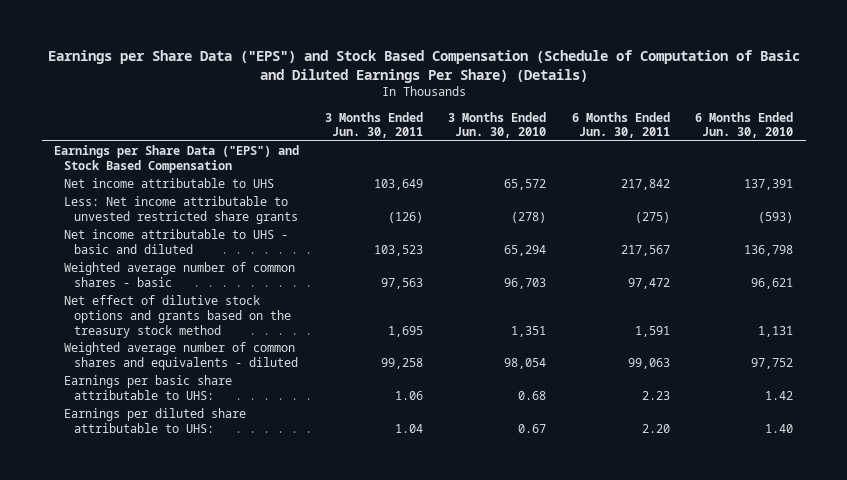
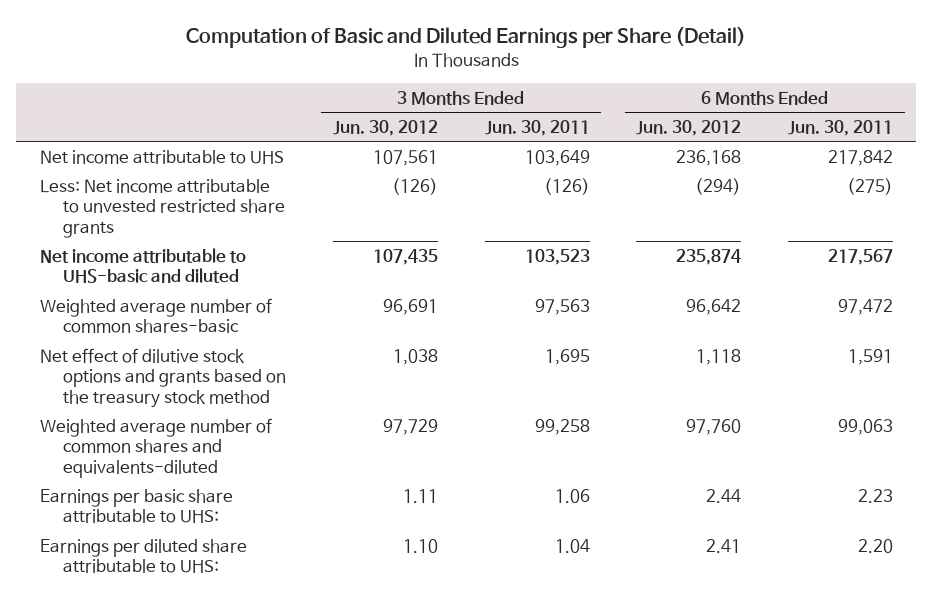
[47,49,800,83] Earnings per Share Data ("EPS") and Stock Based Compensation (Schedule of Computation of Basic and Diluted Earnings Per Share) (Details) -> [186,26,747,48] Computation of Basic and Diluted Earnings per Share (Detail)
[448,111,547,139] 3 Months Ended Jun. 30, 2010 -> none
[695,111,794,139] 6 Months Ended Jun. 30, 2010 -> none
none -> [333,119,439,136] Jun. 30, 2012
none -> [636,119,742,136] Jun. 30, 2012
[54,145,300,174] Earnings per Share Data ("EPS") and Stock Based Compensation -> none
[64,229,289,255] Net income attributable to UHS - basic and diluted -> [39,247,246,284] Net income attributable to UHS-basic and diluted
[64,262,296,288] Weighted average number of common shares - basic -> [39,297,272,334] Weighted average number of common shares-basic
[64,342,298,371] Weighted average number of common shares and equivalents - diluted -> [39,417,272,478] Weighted average number of common shares and equivalents-diluted

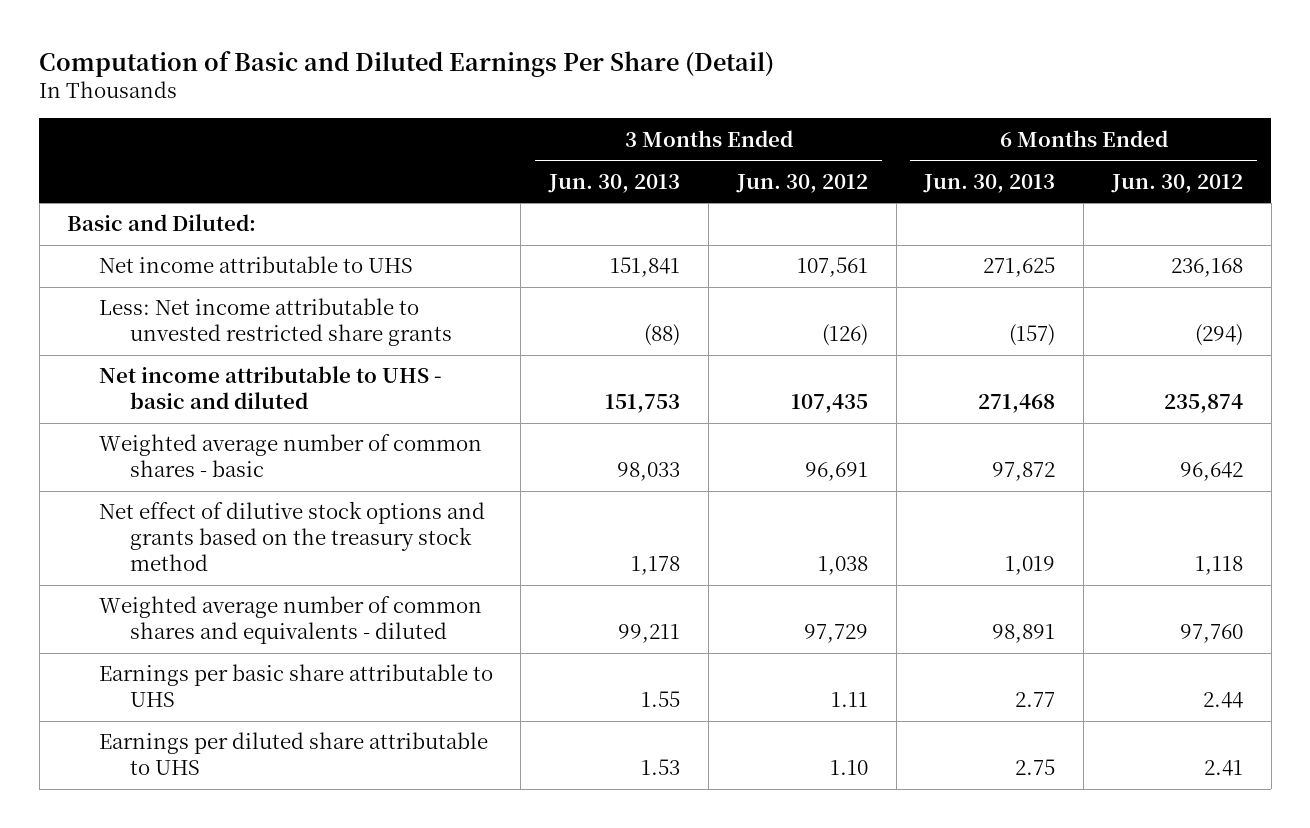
[186,26,747,48] Computation of Basic and Diluted Earnings per Share (Detail) -> [39,50,775,77] Computation of Basic and Diluted Earnings Per Share (Detail)
[484,119,590,136] Jun. 30, 2011 -> none
[788,119,894,136] Jun. 30, 2011 -> none
none -> [548,173,681,193] Jun. 30, 2013
none -> [923,173,1056,193] Jun. 30, 2013
none -> [67,214,257,232] Basic and Diluted:
[39,247,246,284] Net income attributable to UHS-basic and diluted -> [98,366,442,410] Net income attributable to UHS - basic and diluted
[39,297,272,334] Weighted average number of common shares-basic -> [98,434,482,478] Weighted average number of common shares - basic
[39,417,272,478] Weighted average number of common shares and equivalents-diluted -> [98,596,482,645] Weighted average number of common shares and equivalents - diluted
[39,488,233,524] Earnings per basic share attributable to UHS: -> [98,664,493,708] Earnings per basic share attributable to UHS
[39,538,247,574] Earnings per diluted share attributable to UHS: -> [98,732,488,776] Earnings per diluted share attributable to UHS

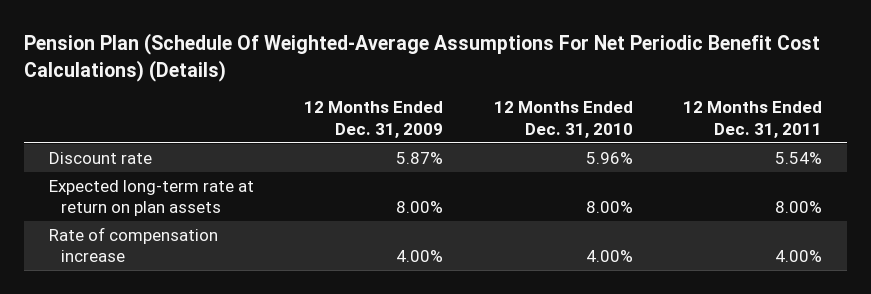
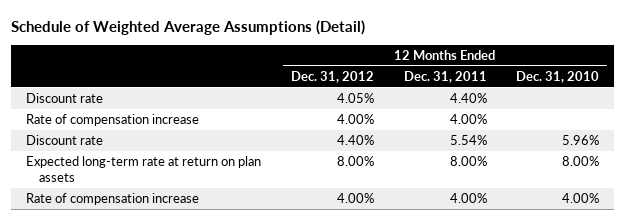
[24,33,821,82] Pension Plan (Schedule Of Weighted-Average Assumptions For Net Periodic Benefit Cost Calculations) (Details) -> [11,19,366,35] Schedule of Weighted Average Assumptions (Detail)
[304,101,444,138] 12 Months Ended Dec. 31, 2009 -> none
none -> [290,70,374,83] Dec. 31, 2012
none -> [26,93,104,104] Discount rate
none -> [26,114,200,127] Rate of compensation increase

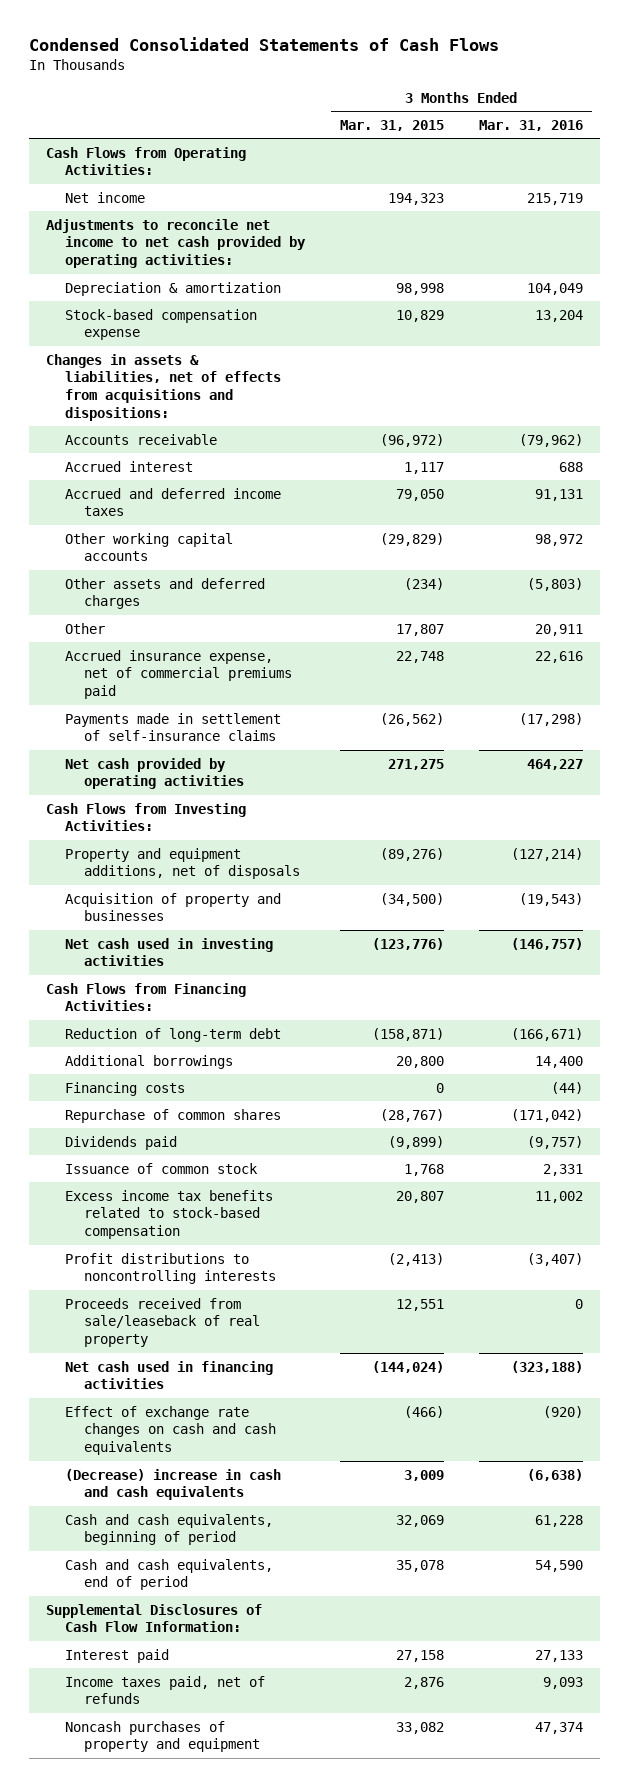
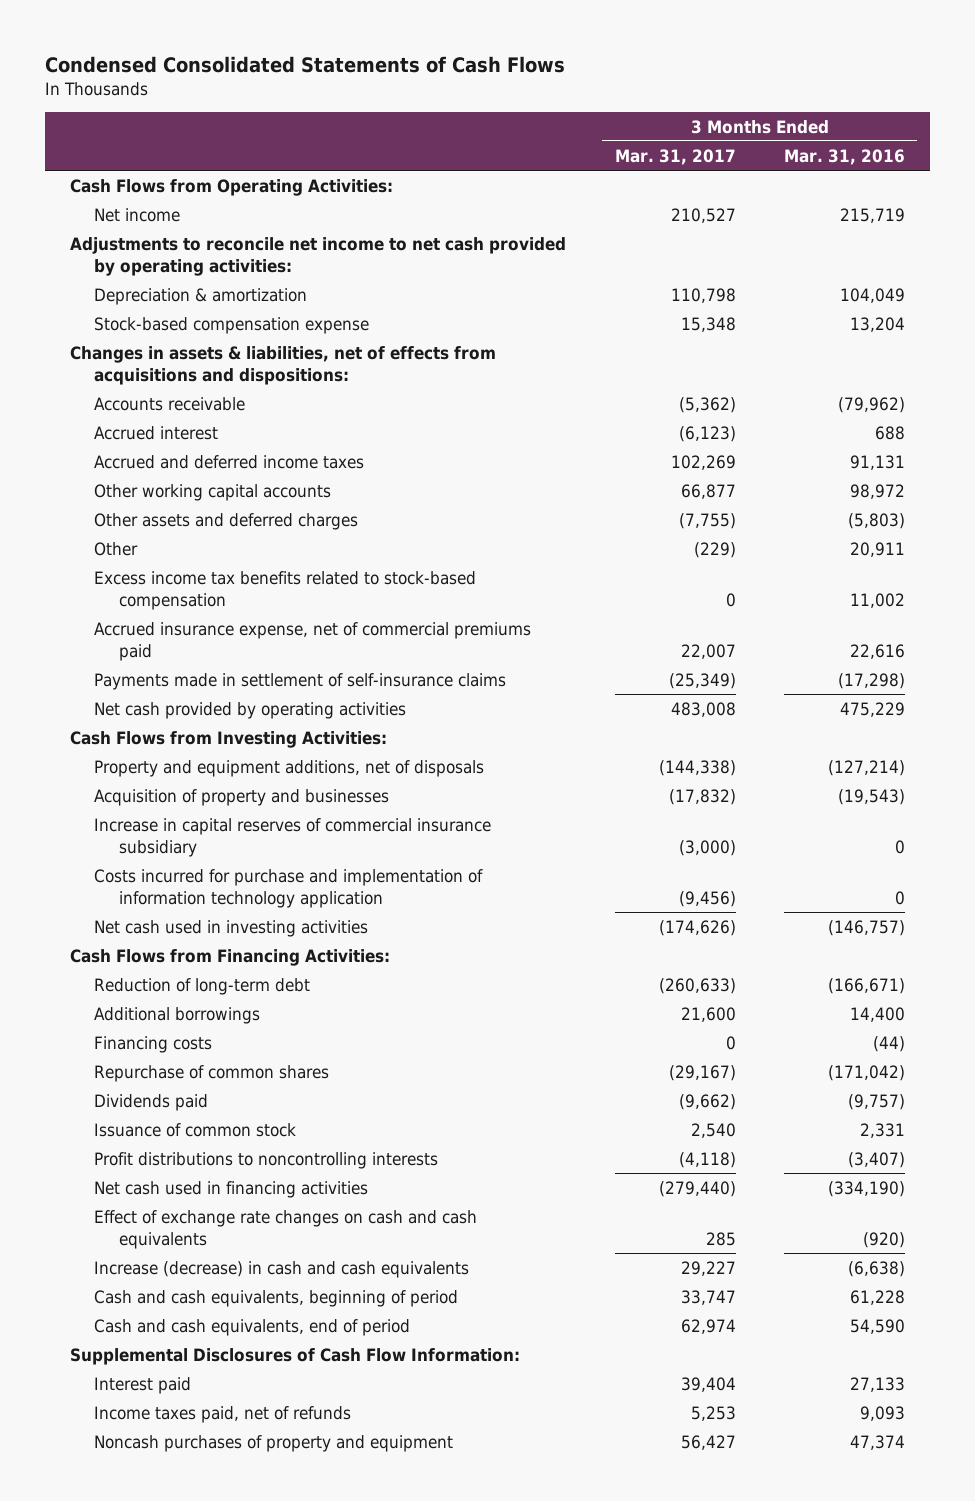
[340,119,445,131] Mar. 31, 2015 -> none
none -> [614,148,736,165] Mar. 31, 2017
[65,1189,274,1240] Excess income tax benefits related to stock-based compensation -> [94,570,477,610] Excess income tax benefits related to stock-based compensation
[526,758,583,770] 464,227 -> [840,701,906,717] 475,229
none -> [94,817,492,857] Increase in capital reserves of commercial insurance subsidiary
none -> [94,868,484,908] Costs incurred for purchase and implementation of information technology application
[65,1297,260,1348] Proceeds received from sale/leaseback of real property -> none
[510,1360,583,1373] (323,188) -> [828,1180,906,1197] (334,190)
[65,1468,282,1501] (Decrease) increase in cash and cash equivalents -> [94,1260,470,1278] Increase (decrease) in cash and cash equivalents

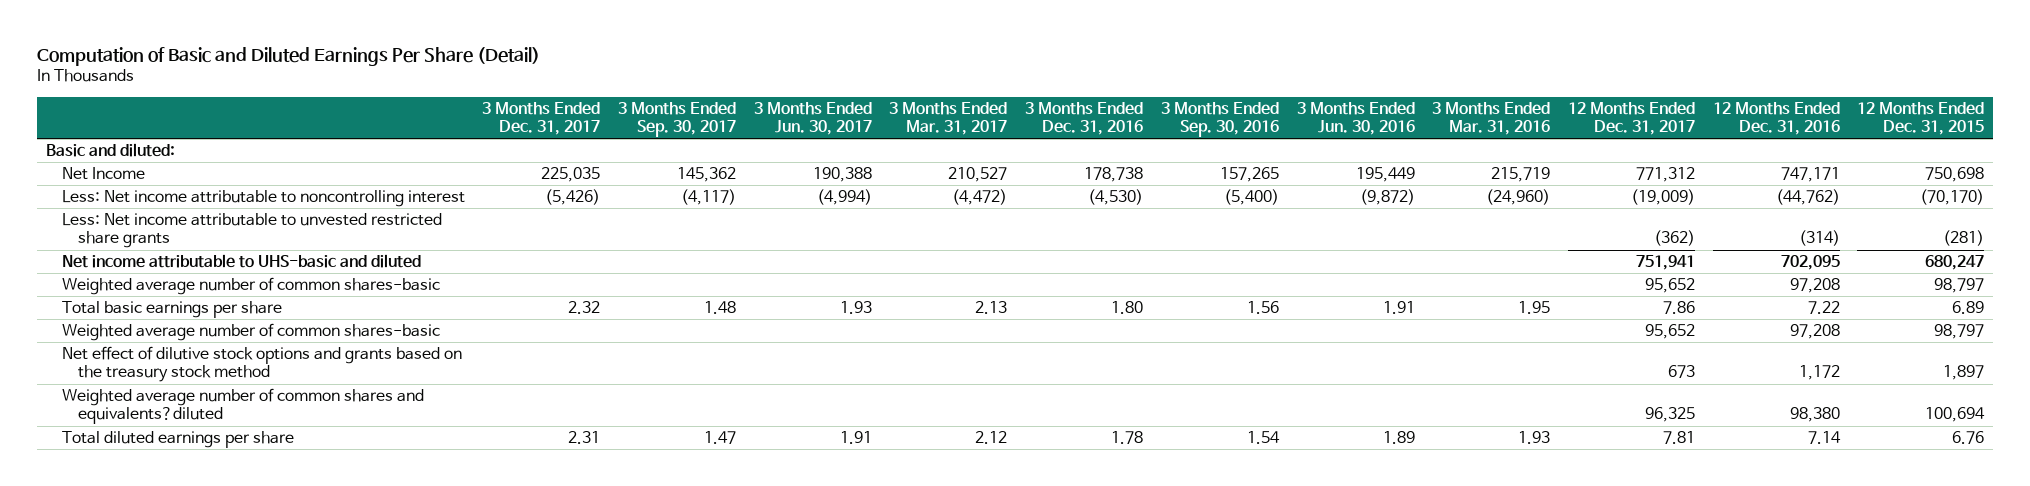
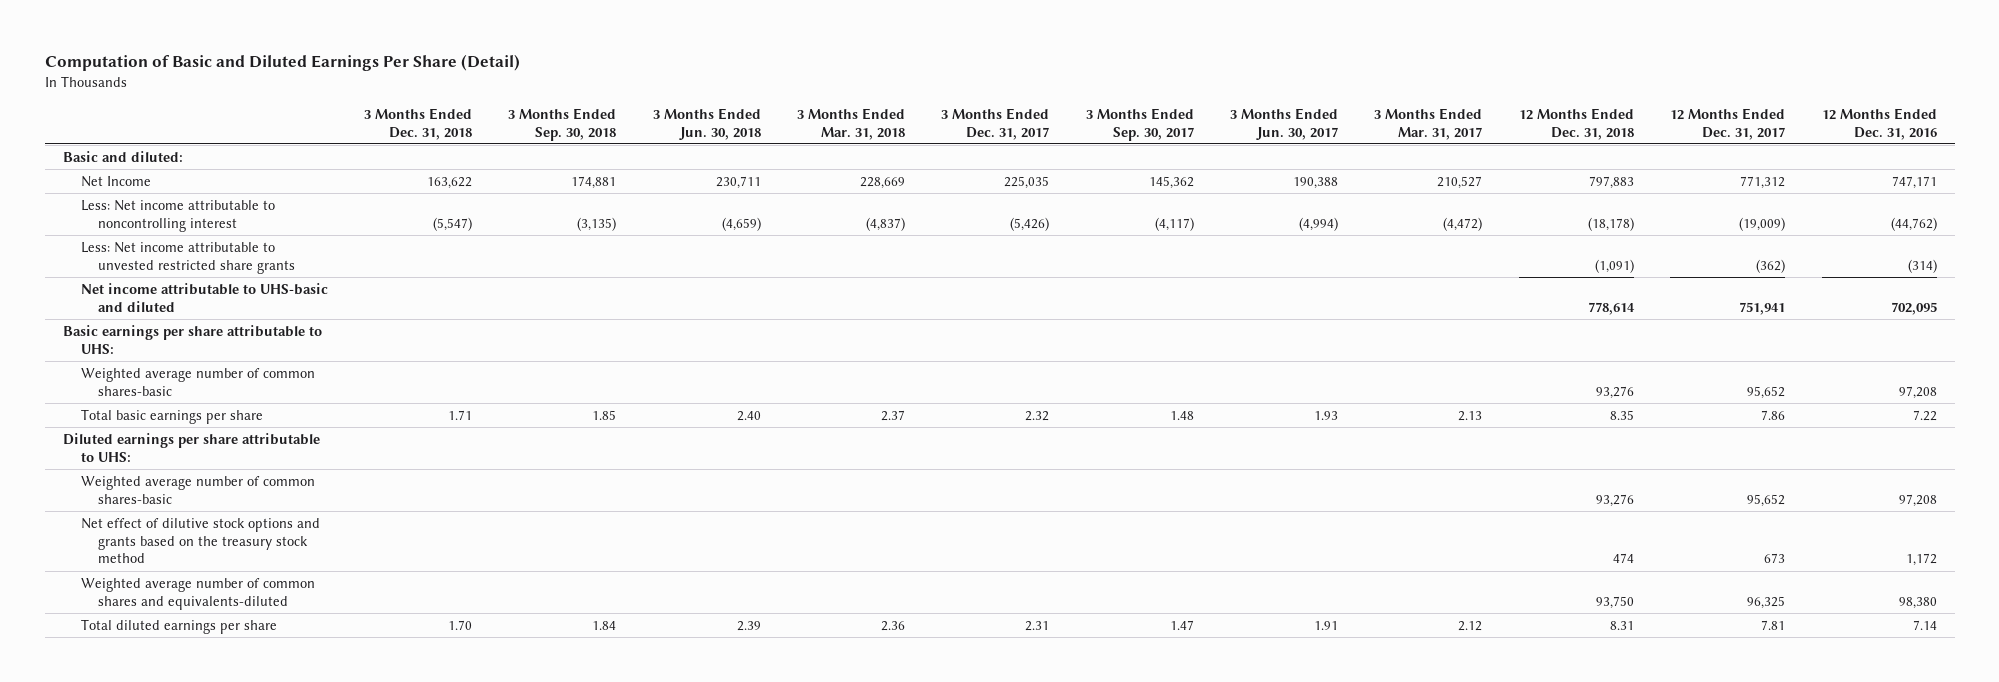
[1025,101,1144,135] 3 Months Ended Dec. 31, 2016 -> none
[1160,101,1279,137] 3 Months Ended Sep. 30, 2016 -> none
[1296,101,1415,135] 3 Months Ended Jun. 30, 2016 -> none
[1432,101,1551,135] 3 Months Ended Mar. 31, 2016 -> none
[1857,101,1985,135] 12 Months Ended Dec. 31, 2015 -> none
none -> [363,107,472,140] 3 Months Ended Dec. 31, 2018
none -> [508,107,617,141] 3 Months Ended Sep. 30, 2018
none -> [652,107,761,140] 3 Months Ended Jun. 30, 2018
none -> [797,107,906,140] 3 Months Ended Mar. 31, 2018
none -> [1518,107,1634,140] 12 Months Ended Dec. 31, 2018
none -> [62,324,322,354] Basic earnings per share attributable to UHS:
none -> [62,432,320,462] Diluted earnings per share attributable to UHS:
[61,388,424,425] Weighted average number of common shares and equivalents?diluted -> [80,577,315,610] Weighted average number of common shares and equivalents-diluted

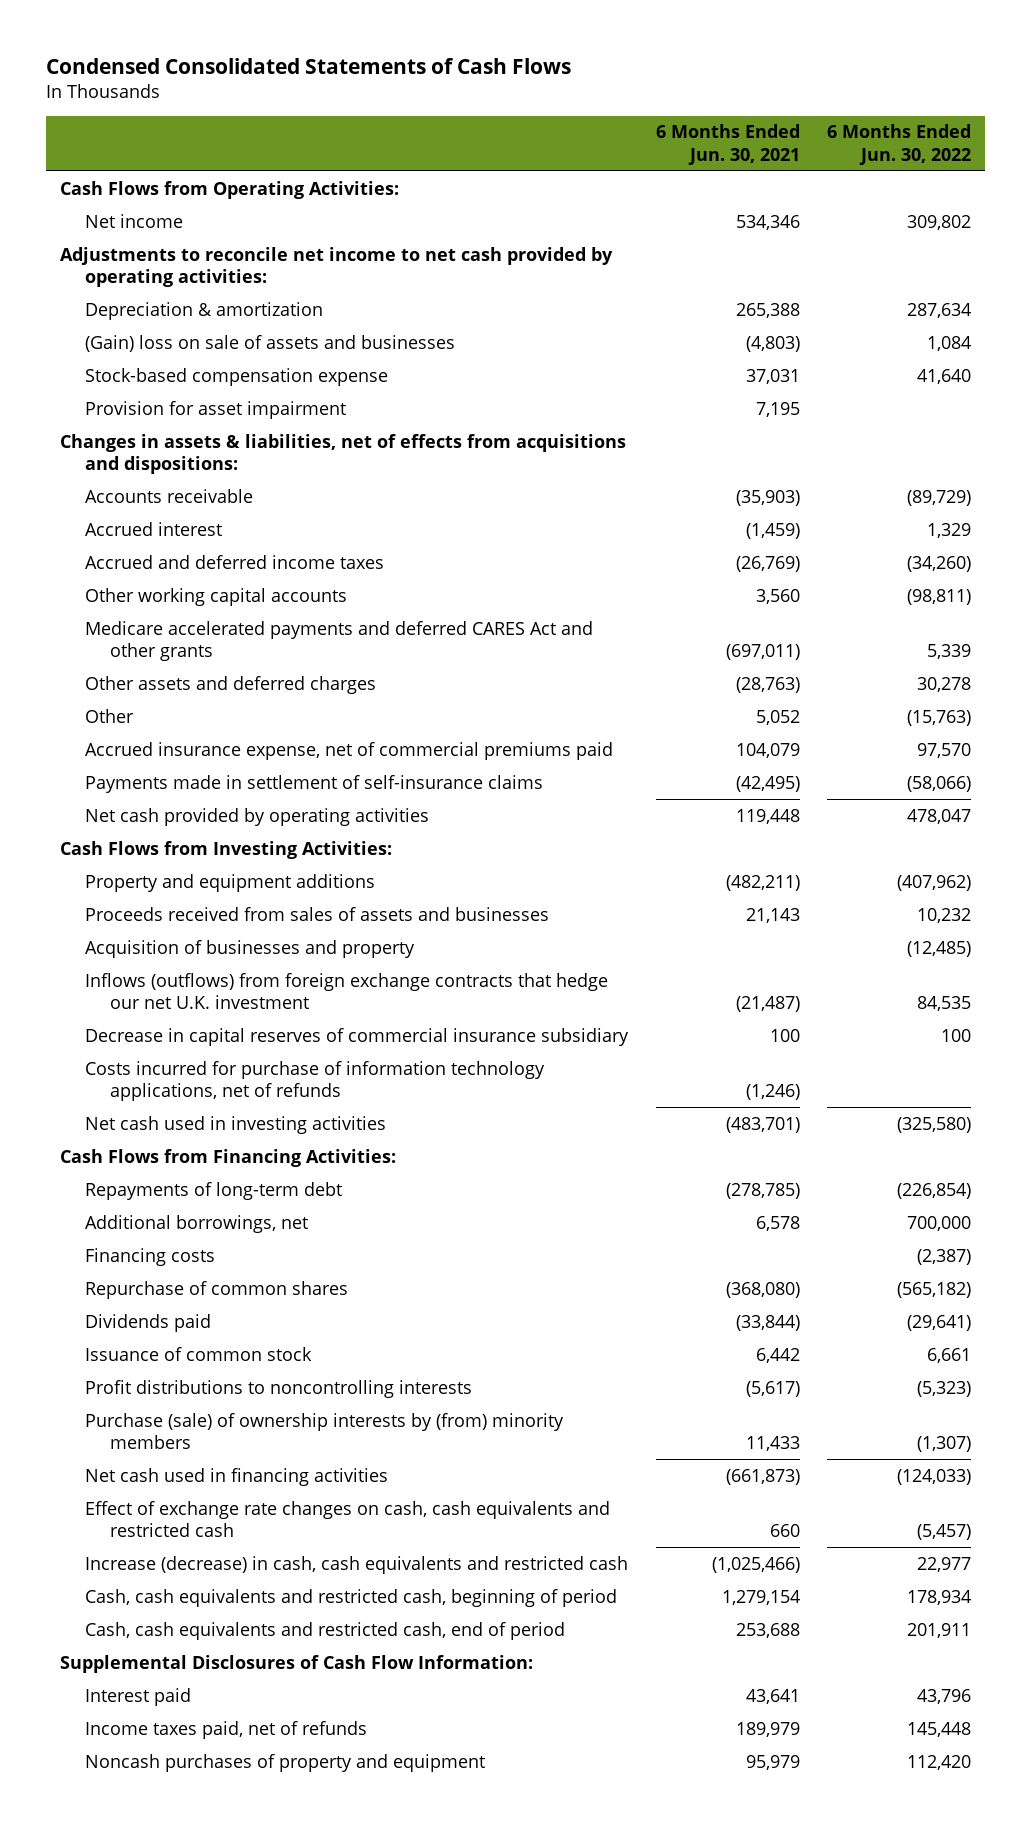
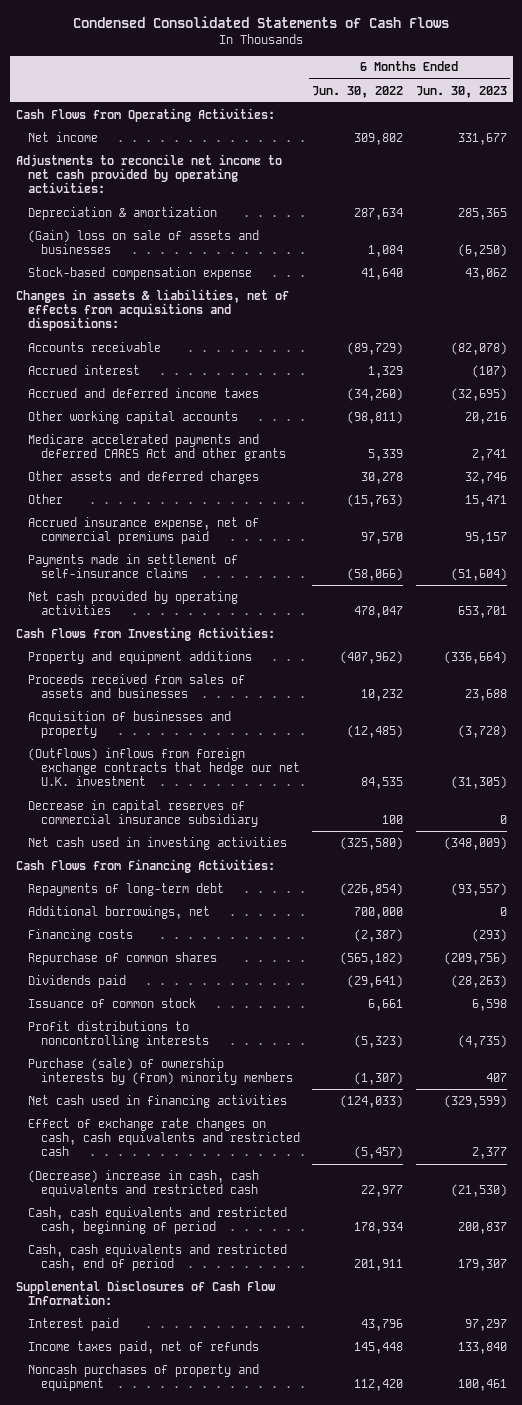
[655,124,800,165] 6 Months Ended Jun. 30, 2021 -> none
none -> [415,85,507,98] Jun. 30, 2023
[84,400,346,419] Provision for asset impairment -> none
[84,972,608,1009] Inflows (outflows) from foreign exchange contracts that hedge our net U.K. investment -> [28,747,301,787] (Outflows) inflows from foreign exchange contracts that hedge our net U.K. investment
[84,1060,545,1101] Costs incurred for purchase of information technology applications, net of refunds -> none
[84,1555,628,1574] Increase (decrease) in cash, cash equivalents and restricted cash -> [28,1169,260,1197] (Decrease) increase in cash, cash equivalents and restricted cash

